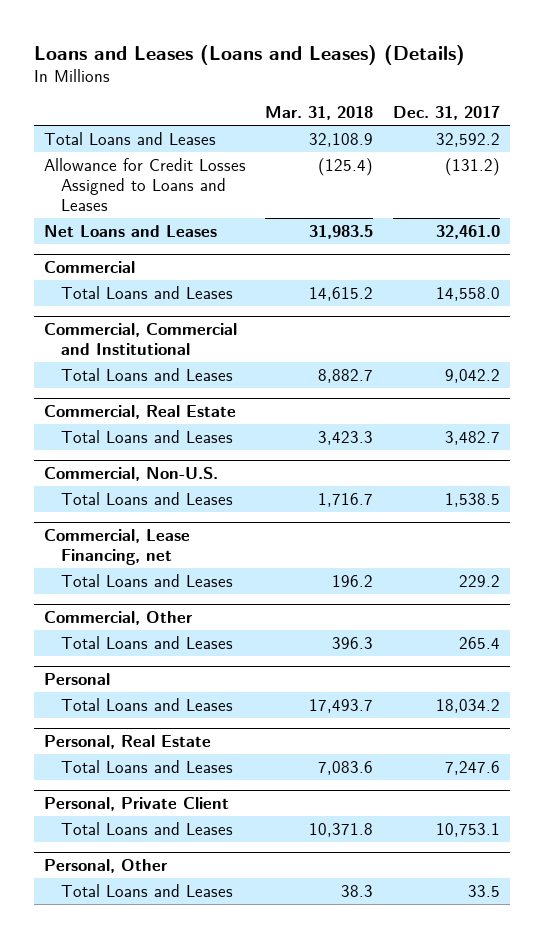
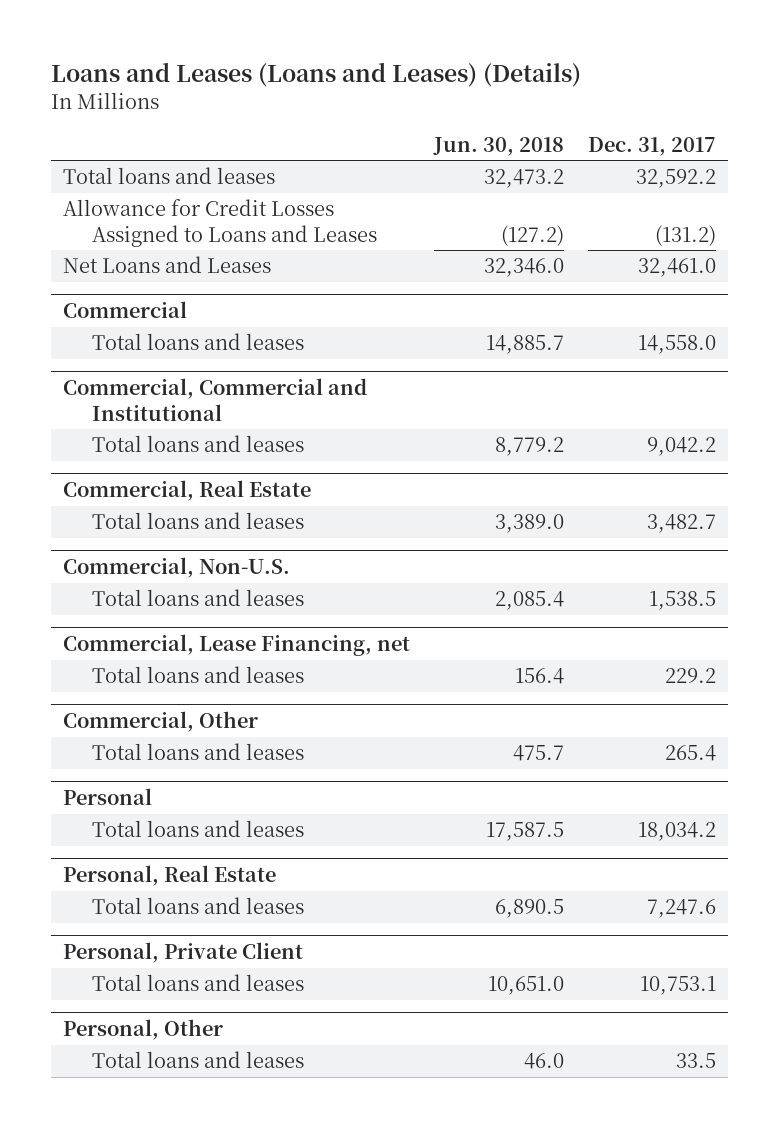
[265,106,374,121] Mar. 31, 2018 -> none
none -> [432,136,564,156] Jun. 30, 2018
[43,131,216,145] Total Loans and Leases -> [62,167,275,185] Total loans and leases
[60,285,233,299] Total Loans and Leases -> [92,333,305,351] Total loans and leases
[60,367,233,381] Total Loans and Leases -> [92,435,305,453] Total loans and leases
[60,429,233,443] Total Loans and Leases -> [92,512,305,530] Total loans and leases
[60,491,233,505] Total Loans and Leases -> [92,589,305,607] Total loans and leases
[60,573,233,587] Total Loans and Leases -> [92,666,305,684] Total loans and leases
[60,635,233,649] Total Loans and Leases -> [92,743,305,761] Total loans and leases
[60,697,233,711] Total Loans and Leases -> [92,820,305,838] Total loans and leases
[60,759,233,773] Total Loans and Leases -> [92,897,305,915] Total loans and leases
[60,821,233,835] Total Loans and Leases -> [92,974,305,992] Total loans and leases
[60,883,233,897] Total Loans and Leases -> [92,1051,305,1069] Total loans and leases

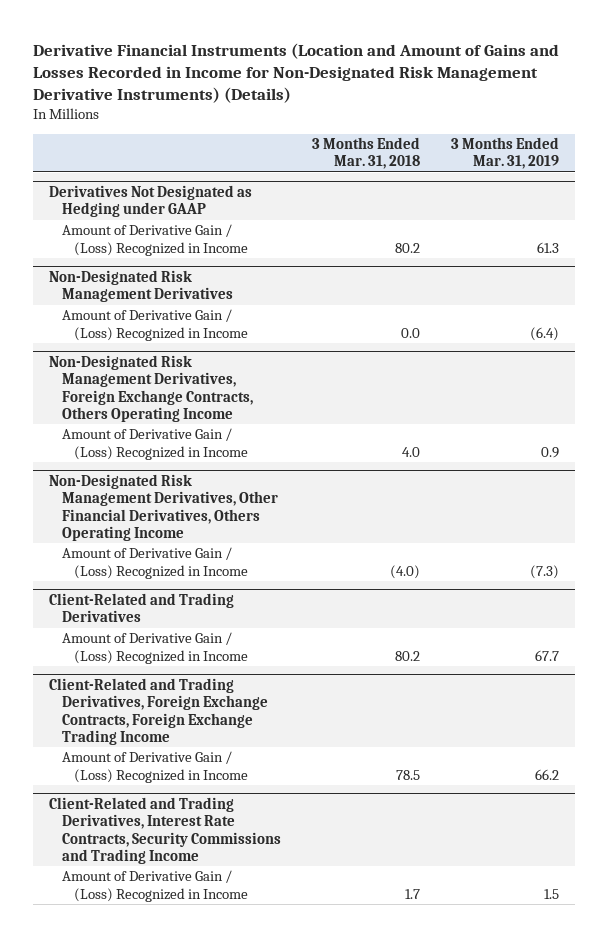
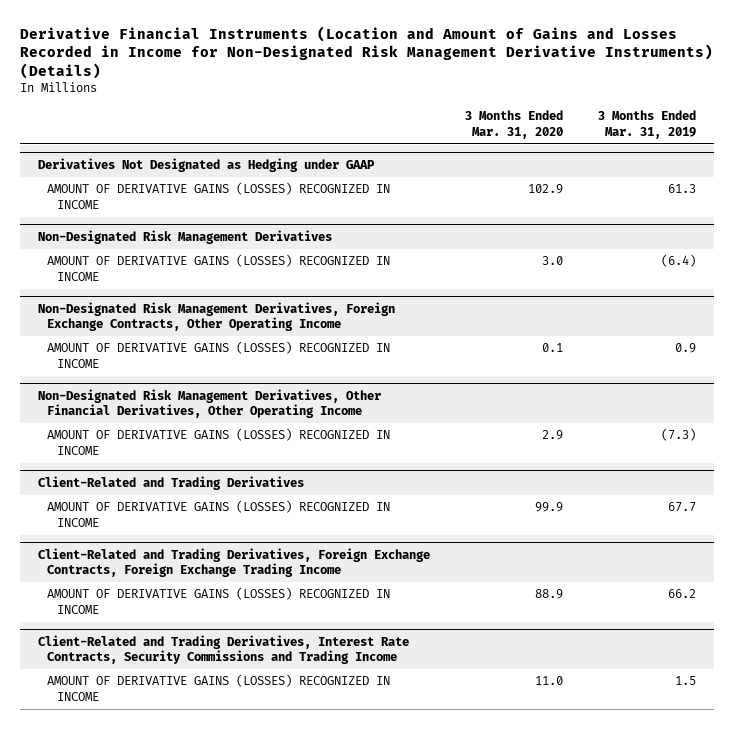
[311,136,420,170] 3 Months Ended Mar. 31, 2018 -> none
none -> [464,110,563,139] 3 Months Ended Mar. 31, 2020
[61,224,249,256] Amount of Derivative Gain / (Loss) Recognized in Income -> [47,182,391,209] AMOUNT OF DERIVATIVE GAINS (LOSSES) RECOGNIZED IN INCOME
[61,309,249,341] Amount of Derivative Gain / (Loss) Recognized in Income -> [47,254,391,281] AMOUNT OF DERIVATIVE GAINS (LOSSES) RECOGNIZED IN INCOME
[49,354,253,422] Non-Designated Risk Management Derivatives, Foreign Exchange Contracts, Others Operating Income -> [37,301,395,332] Non-Designated Risk Management Derivatives, Foreign Exchange Contracts, Other Operating Income
[61,428,249,460] Amount of Derivative Gain / (Loss) Recognized in Income -> [47,341,391,368] AMOUNT OF DERIVATIVE GAINS (LOSSES) RECOGNIZED IN INCOME
[49,473,278,541] Non-Designated Risk Management Derivatives, Other Financial Derivatives, Others Operating Income -> [37,388,381,419] Non-Designated Risk Management Derivatives, Other Financial Derivatives, Other Operating Income
[61,547,249,579] Amount of Derivative Gain / (Loss) Recognized in Income -> [47,428,391,455] AMOUNT OF DERIVATIVE GAINS (LOSSES) RECOGNIZED IN INCOME
[61,632,249,664] Amount of Derivative Gain / (Loss) Recognized in Income -> [47,500,391,527] AMOUNT OF DERIVATIVE GAINS (LOSSES) RECOGNIZED IN INCOME
[61,751,249,783] Amount of Derivative Gain / (Loss) Recognized in Income -> [47,587,391,614] AMOUNT OF DERIVATIVE GAINS (LOSSES) RECOGNIZED IN INCOME
[61,870,249,902] Amount of Derivative Gain / (Loss) Recognized in Income -> [47,674,391,701] AMOUNT OF DERIVATIVE GAINS (LOSSES) RECOGNIZED IN INCOME

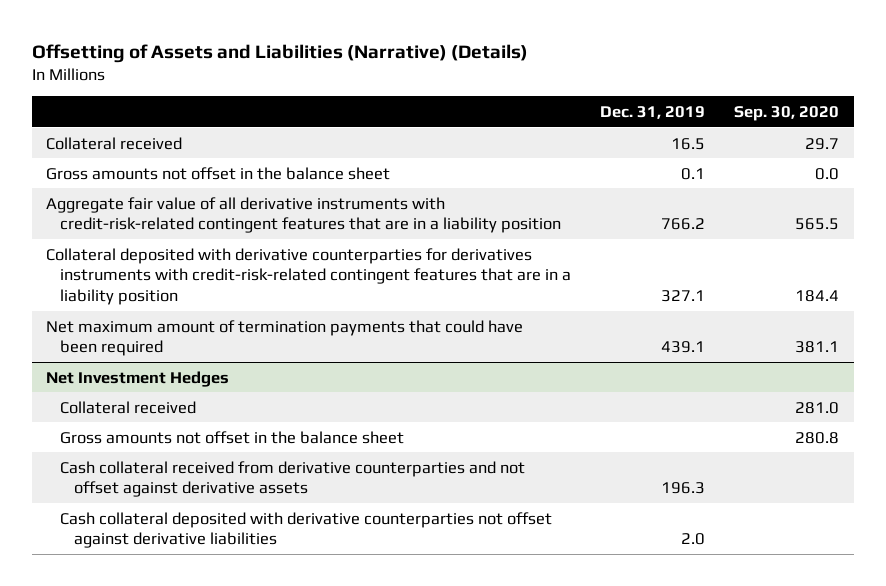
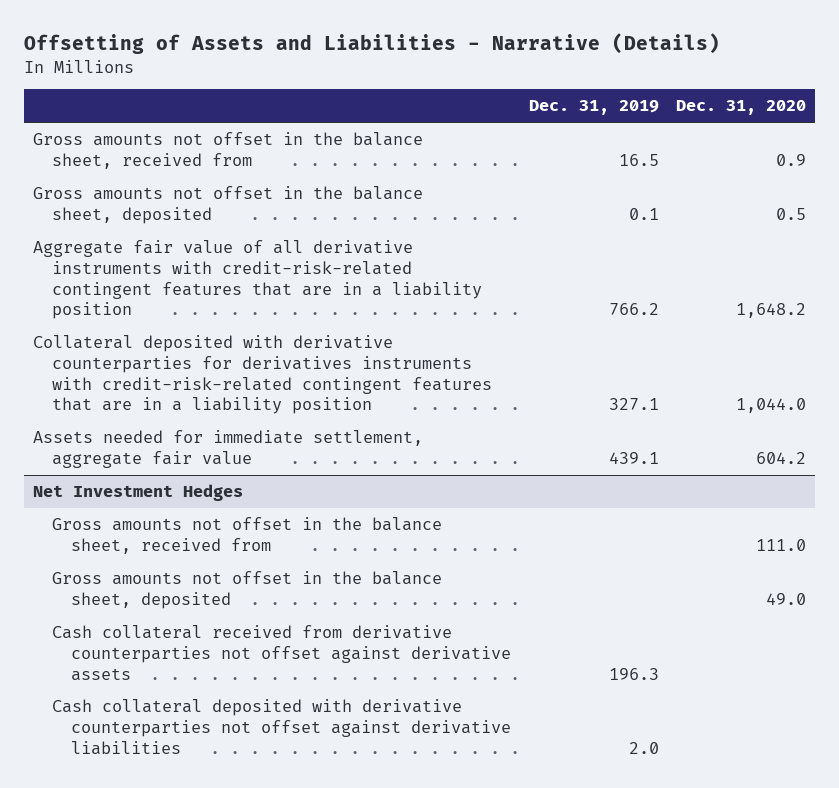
[31,43,528,63] Offsetting of Assets and Liabilities (Narrative) (Details) -> [24,33,721,55] Offsetting of Assets and Liabilities - Narrative (Details)
[734,106,840,122] Sep. 30, 2020 -> none
none -> [676,100,807,116] Dec. 31, 2020
[46,136,183,150] Collateral received -> [32,132,423,169] Gross amounts not offset in the balance sheet, received from
[46,166,391,180] Gross amounts not offset in the balance sheet -> [32,186,423,224] Gross amounts not offset in the balance sheet, deposited
[46,319,524,357] Net maximum amount of termination payments that could have been required -> [32,430,423,468] Assets needed for immediate settlement, aggregate fair value
[60,400,197,414] Collateral received -> [52,517,443,554] Gross amounts not offset in the balance sheet, received from
[60,430,405,444] Gross amounts not offset in the balance sheet -> [52,571,443,609] Gross amounts not offset in the balance sheet, deposited
[60,460,526,498] Cash collateral received from derivative counterparties and not offset against derivative assets -> [52,625,512,681] Cash collateral received from derivative counterparties not offset against derivative assets

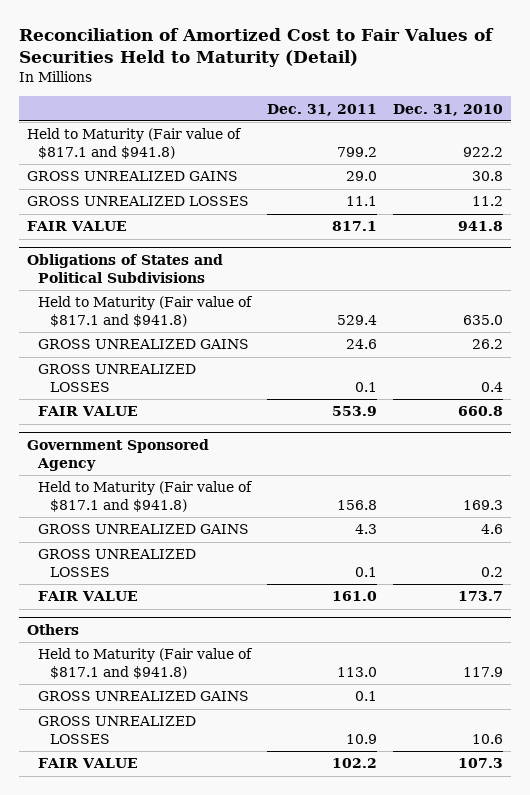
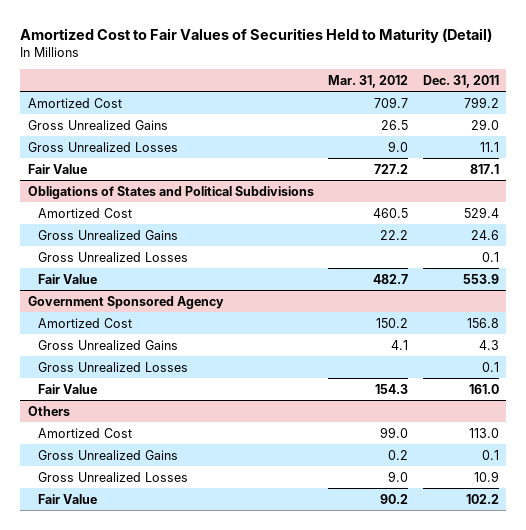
[19,28,495,68] Reconciliation of Amortized Cost to Fair Values of Securities Held to Maturity (Detail) -> [20,27,493,43] Amortized Cost to Fair Values of Securities Held to Maturity (Detail)
[392,103,503,116] Dec. 31, 2010 -> none
none -> [328,74,409,88] Mar. 31, 2012
[26,128,242,160] Held to Maturity (Fair value of $817.1 and $941.8) -> [27,97,122,108] Amortized Cost
[26,171,238,182] GROSS UNREALIZED GAINS -> [27,119,168,130] Gross Unrealized Gains
[26,196,249,207] GROSS UNREALIZED LOSSES -> [27,141,178,152] Gross Unrealized Losses
[26,221,127,232] FAIR VALUE -> [27,163,87,174] Fair Value
[38,296,254,328] Held to Maturity (Fair value of $817.1 and $941.8) -> [38,207,133,218] Amortized Cost
[38,339,250,350] GROSS UNREALIZED GAINS -> [38,229,179,240] Gross Unrealized Gains
[38,364,197,393] GROSS UNREALIZED LOSSES -> [38,251,189,262] Gross Unrealized Losses
[38,406,139,417] FAIR VALUE -> [38,273,98,284] Fair Value
[38,481,254,513] Held to Maturity (Fair value of $817.1 and $941.8) -> [38,317,133,328] Amortized Cost
[38,524,250,535] GROSS UNREALIZED GAINS -> [38,339,179,350] Gross Unrealized Gains
[38,549,197,578] GROSS UNREALIZED LOSSES -> [38,361,189,372] Gross Unrealized Losses
[38,591,139,602] FAIR VALUE -> [38,383,98,394] Fair Value
[38,648,254,680] Held to Maturity (Fair value of $817.1 and $941.8) -> [38,427,133,438] Amortized Cost
[38,691,250,702] GROSS UNREALIZED GAINS -> [38,449,179,460] Gross Unrealized Gains
[38,716,197,745] GROSS UNREALIZED LOSSES -> [38,471,189,482] Gross Unrealized Losses
[38,758,139,769] FAIR VALUE -> [38,493,98,504] Fair Value

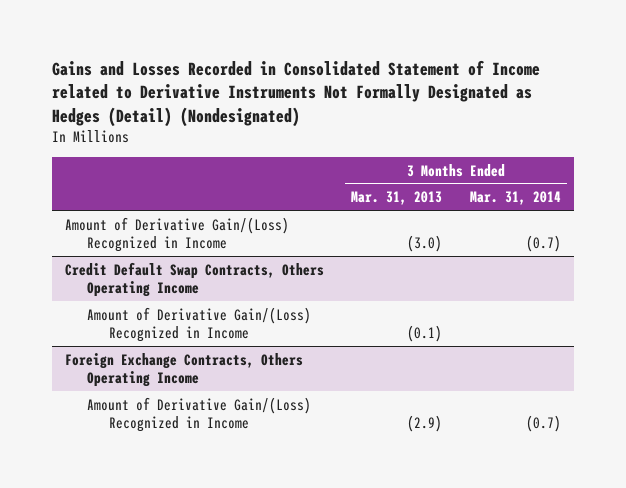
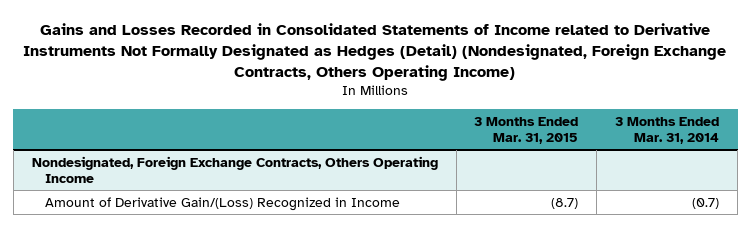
[51,60,540,127] Gains and Losses Recorded in Consolidated Statement of Income related to Derivative Instruments Not Formally Designated as Hedges (Detail) (Nondesignated) -> [23,22,727,81] Gains and Losses Recorded in Consolidated Statements of Income related to Derivative Instruments Not Formally Designated as Hedges (Detail) (Nondesignated, Foreign Exchange Contracts, Others Operating Income)
[351,191,443,206] Mar. 31, 2013 -> none
none -> [474,116,579,144] 3 Months Ended Mar. 31, 2015
[65,216,290,253] Amount of Derivative Gain/(Loss) Recognized in Income -> none
[65,261,325,298] Credit Default Swap Contracts, Others Operating Income -> none
[86,306,311,343] Amount of Derivative Gain/(Loss) Recognized in Income -> none
[65,352,304,388] Foreign Exchange Contracts, Others Operating Income -> [31,155,438,183] Nondesignated, Foreign Exchange Contracts, Others Operating Income

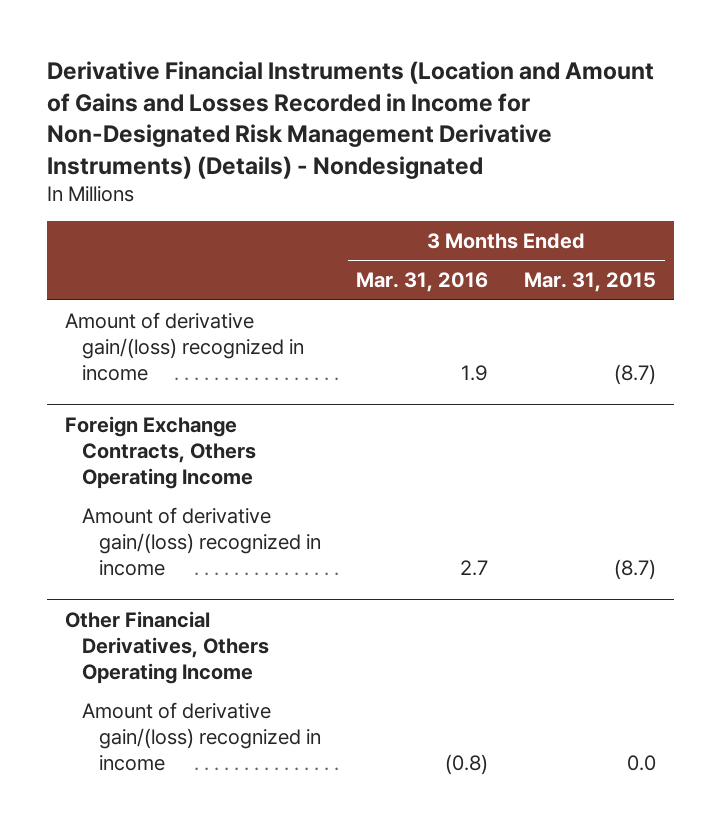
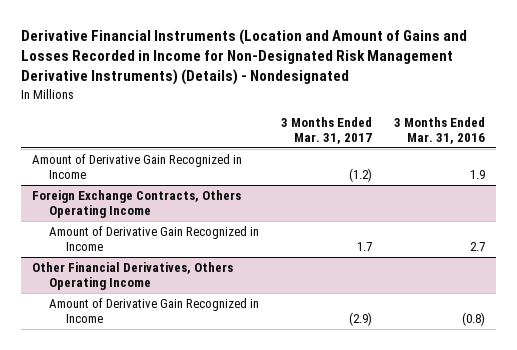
[524,272,657,293] Mar. 31, 2015 -> none
none -> [280,116,372,144] 3 Months Ended Mar. 31, 2017
[65,311,305,381] Amount of derivative gain/(loss) recognized in income -> [31,154,242,180] Amount of Derivative Gain Recognized in Income
[82,506,321,576] Amount of derivative gain/(loss) recognized in income -> [49,226,260,252] Amount of Derivative Gain Recognized in Income
[82,701,321,771] Amount of derivative gain/(loss) recognized in income -> [49,298,260,324] Amount of Derivative Gain Recognized in Income

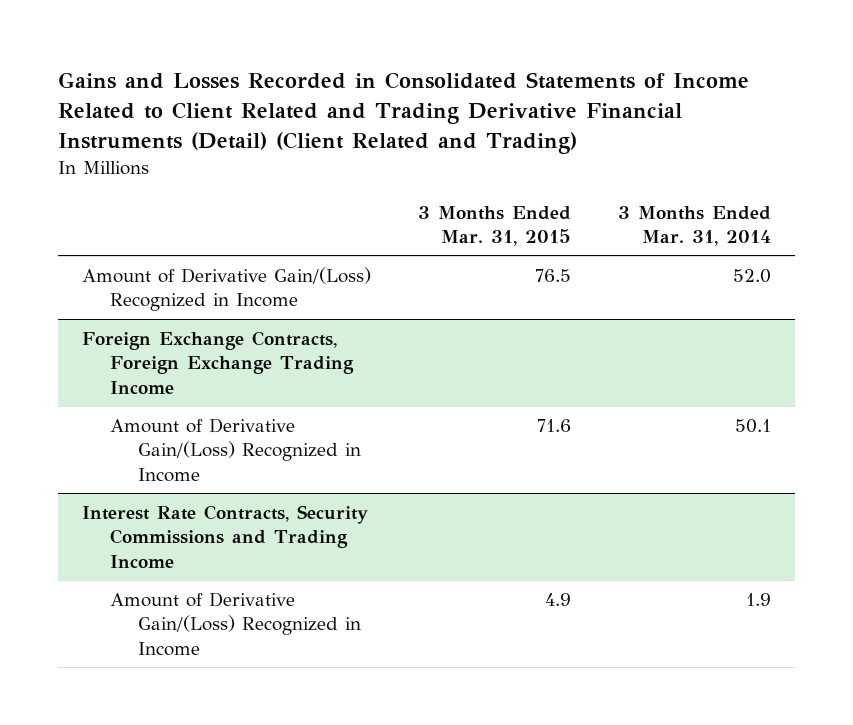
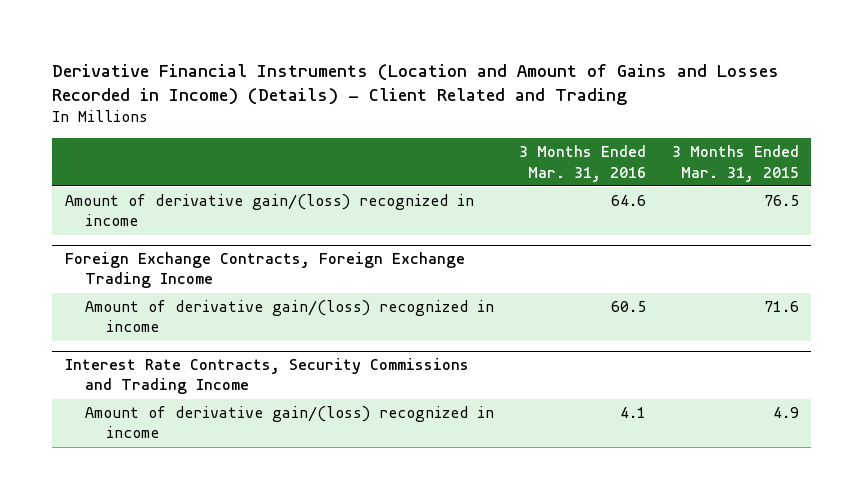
[58,72,750,154] Gains and Losses Recorded in Consolidated Statements of Income Related to Client Related and Trading Derivative Financial Instruments (Detail) (Client Related and Trading) -> [52,63,780,106] Derivative Financial Instruments (Location and Amount of Gains and Losses Recorded in Income) (Details) - Client Related and Trading
[618,205,772,246] 3 Months Ended Mar. 31, 2014 -> none
none -> [519,145,647,182] 3 Months Ended Mar. 31, 2016
[82,266,372,312] Amount of Derivative Gain/(Loss) Recognized in Income -> [64,194,474,227] Amount of derivative gain/(loss) recognized in income
[110,417,362,482] Amount of Derivative Gain/(Loss) Recognized in Income -> [85,300,495,333] Amount of derivative gain/(loss) recognized in income
[110,591,362,656] Amount of Derivative Gain/(Loss) Recognized in Income -> [85,406,495,439] Amount of derivative gain/(loss) recognized in income

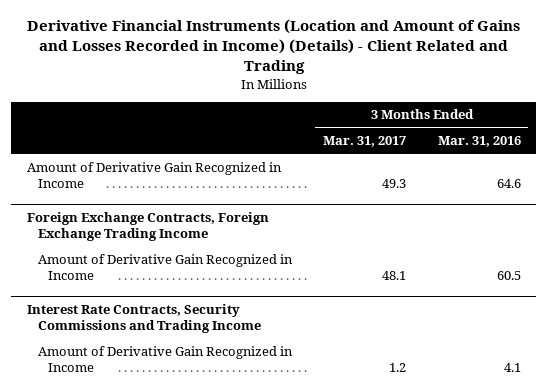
[671,145,799,182] 3 Months Ended Mar. 31, 2015 -> none
none -> [323,135,407,147] Mar. 31, 2017
[64,194,474,227] Amount of derivative gain/(loss) recognized in income -> [27,161,283,188] Amount of Derivative Gain Recognized in Income
[85,300,495,333] Amount of derivative gain/(loss) recognized in income -> [37,253,293,280] Amount of Derivative Gain Recognized in Income
[85,406,495,439] Amount of derivative gain/(loss) recognized in income -> [37,345,293,372] Amount of Derivative Gain Recognized in Income

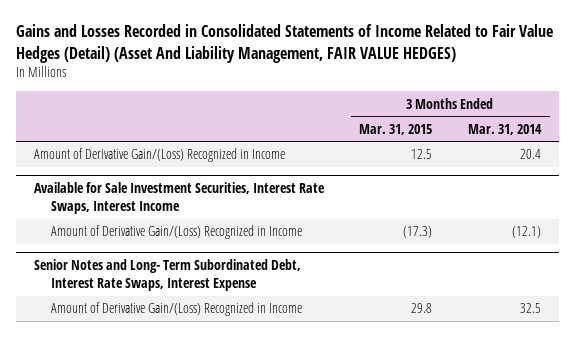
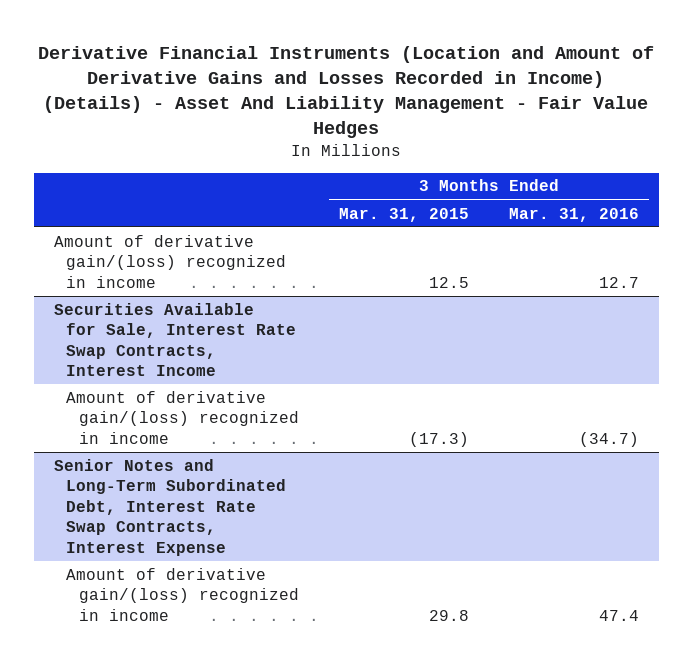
[15,24,553,63] Gains and Losses Recorded in Consolidated Statements of Income Related to Fair Value Hedges (Detail) (Asset And Liability Management, FAIR VALUE HEDGES) -> [38,46,655,139] Derivative Financial Instruments (Location and Amount of Derivative Gains and Losses Recorded in Income) (Details) - Asset And Liability Management - Fair Value Hedges
[468,123,543,135] Mar. 31, 2014 -> none
none -> [508,207,639,222] Mar. 31, 2016
[33,148,285,163] Amount of Derivative Gain/(Loss) Recognized in Income -> [53,234,287,288] Amount of derivative gain/(loss) recognized in income
[33,182,325,215] Available for Sale Investment Securities, Interest Rate Swaps, Interest Income -> [53,302,297,377] Securities Available for Sale, Interest Rate Swap Contracts, Interest Income
[50,225,302,240] Amount of Derivative Gain/(Loss) Recognized in Income -> [66,390,299,444] Amount of derivative gain/(loss) recognized in income
[33,259,301,292] Senior Notes and Long- Term Subordinated Debt, Interest Rate Swaps, Interest Expense -> [53,458,287,556] Senior Notes and Long-Term Subordinated Debt, Interest Rate Swap Contracts, Interest Expense
[50,302,302,317] Amount of Derivative Gain/(Loss) Recognized in Income -> [66,567,299,621] Amount of derivative gain/(loss) recognized in income

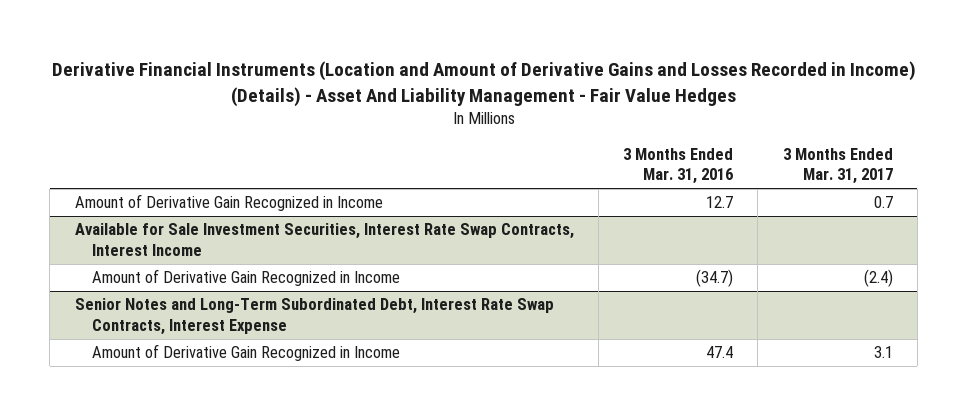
[338,207,469,222] Mar. 31, 2015 -> none
none -> [782,148,893,185] 3 Months Ended Mar. 31, 2017
[53,234,287,288] Amount of derivative gain/(loss) recognized in income -> [74,194,383,212] Amount of Derivative Gain Recognized in Income
[53,302,297,377] Securities Available for Sale, Interest Rate Swap Contracts, Interest Income -> [74,223,574,256] Available for Sale Investment Securities, Interest Rate Swap Contracts, Interest Income
[66,390,299,444] Amount of derivative gain/(loss) recognized in income -> [92,269,401,287] Amount of Derivative Gain Recognized in Income
[66,567,299,621] Amount of derivative gain/(loss) recognized in income -> [92,344,401,362] Amount of Derivative Gain Recognized in Income

